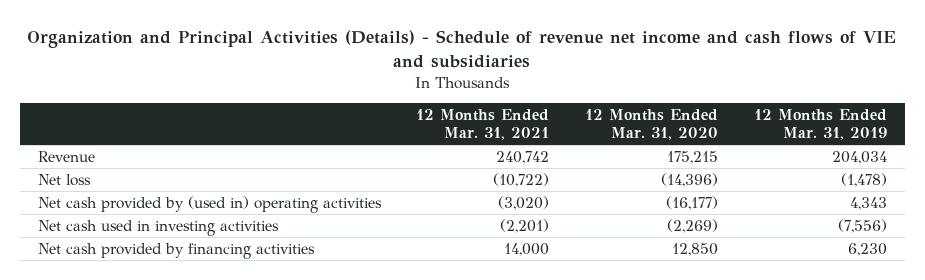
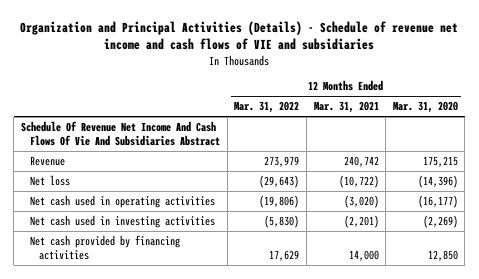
[753,108,887,141] 12 Months Ended Mar. 31, 2019 -> none
none -> [234,101,300,114] Mar. 31, 2022
none -> [20,120,221,147] Schedule Of Revenue Net Income And Cash Flows Of Vie And Subsidiaries Abstract
[37,195,382,213] Net cash provided by (used in) operating activities -> [30,194,216,208] Net cash used in operating activities

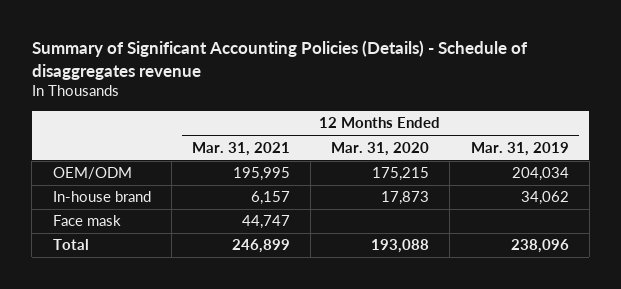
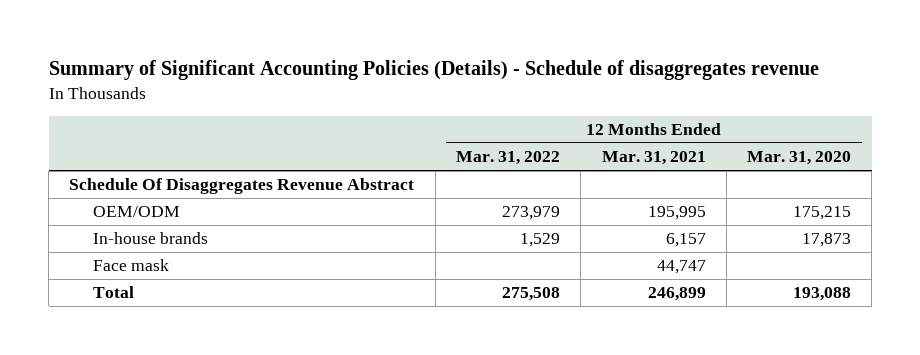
[470,141,569,156] Mar. 31, 2019 -> none
none -> [455,151,560,166] Mar. 31, 2022
none -> [69,178,415,195] Schedule Of Disaggregates Revenue Abstract
[52,191,151,203] In-house brand -> [93,232,209,245] In-house brands

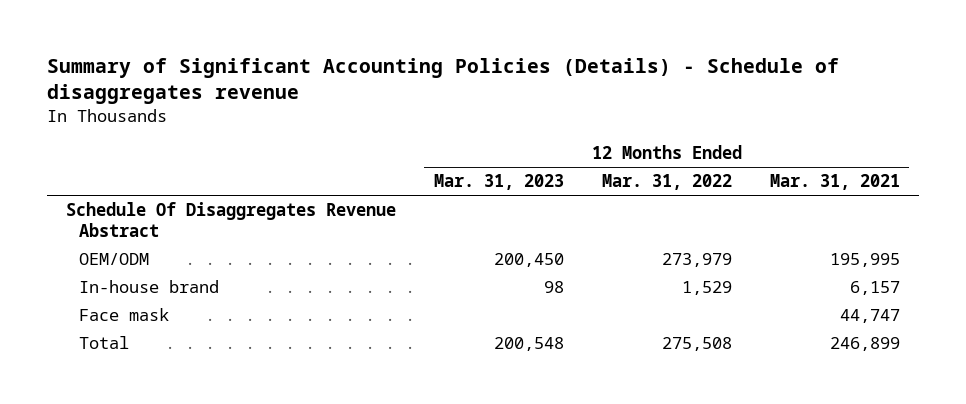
[747,151,852,166] Mar. 31, 2020 -> none
none -> [433,174,564,191] Mar. 31, 2023
[93,232,209,245] In-house brands -> [79,280,220,294] In-house brand

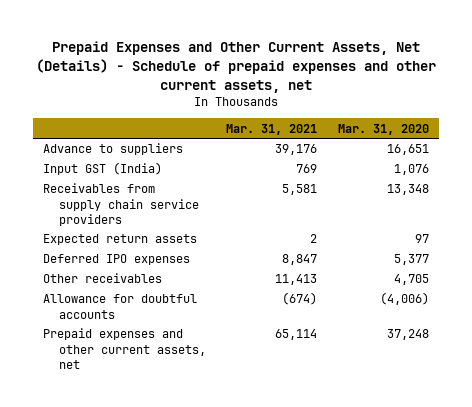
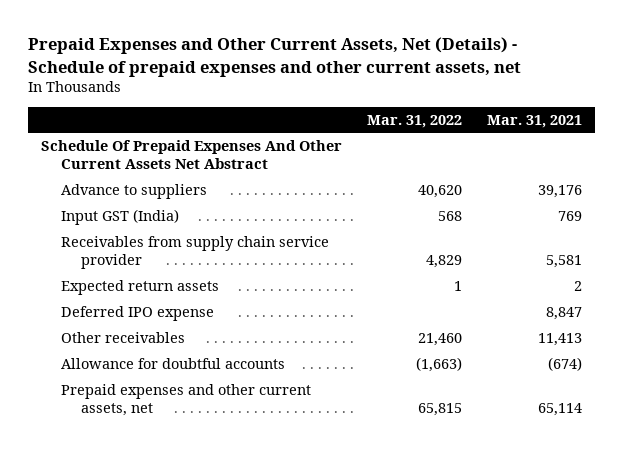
[337,123,429,135] Mar. 31, 2020 -> none
none -> [366,114,462,128] Mar. 31, 2022
none -> [40,140,342,169] Schedule Of Prepaid Expenses And Other Current Assets Net Abstract
[43,183,200,226] Receivables from supply chain service providers -> [60,236,329,269] Receivables from supply chain service provider
[43,254,191,266] Deferred IPO expenses -> [60,306,214,322] Deferred IPO expense

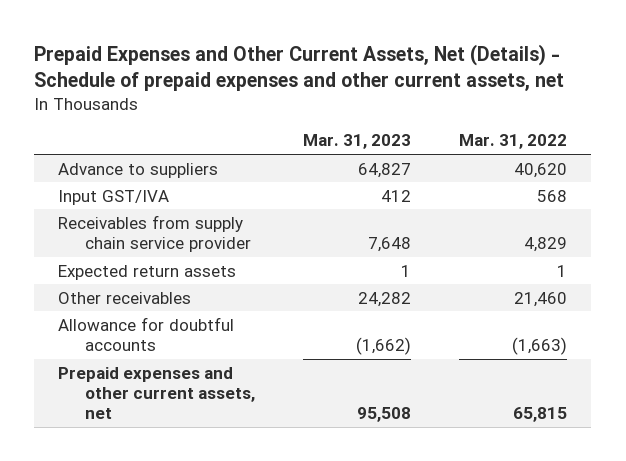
[487,114,583,128] Mar. 31, 2021 -> none
none -> [303,134,412,150] Mar. 31, 2023
[40,140,342,169] Schedule Of Prepaid Expenses And Other Current Assets Net Abstract -> none
[60,209,179,226] Input GST (India) -> [58,189,170,205] Input GST/IVA
[60,306,214,322] Deferred IPO expense -> none

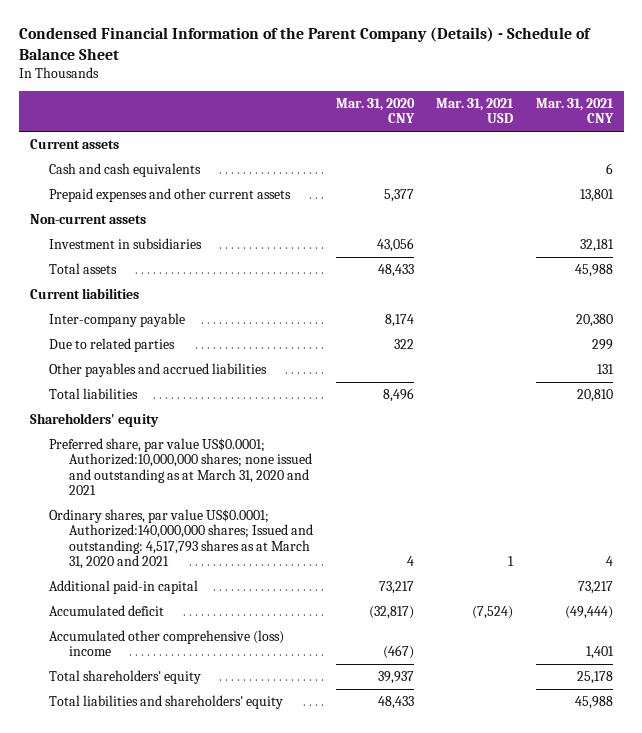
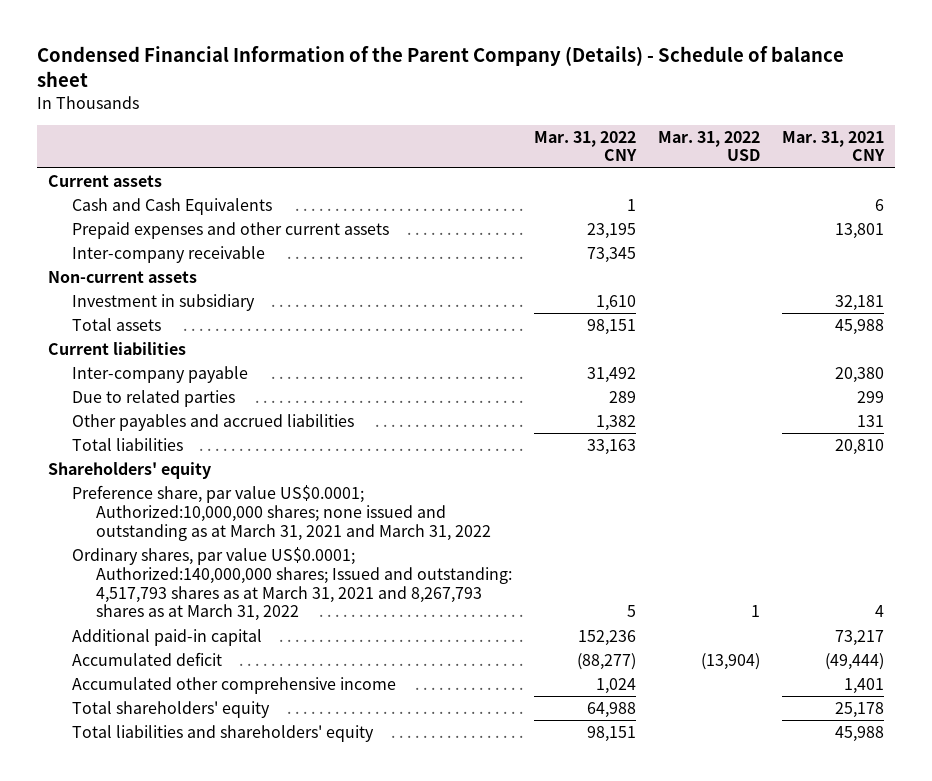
[18,27,591,60] Condensed Financial Information of the Parent Company (Details) - Schedule of Balance Sheet -> [37,45,845,87] Condensed Financial Information of the Parent Company (Details) - Schedule of balance sheet
[335,97,415,124] Mar. 31, 2020 CNY -> none
[436,97,515,124] Mar. 31, 2021 USD -> none
none -> [534,130,638,162] Mar. 31, 2022 CNY
none -> [658,130,761,162] Mar. 31, 2022 USD
[49,162,202,177] Cash and cash equivalents -> [71,197,272,215] Cash and Cash Equivalents
none -> [71,245,265,263] Inter-company receivable
[49,237,203,249] Investment in subsidiaries -> [71,293,255,311] Investment in subsidiary
[49,437,313,496] Preferred share, par value US$0.0001; Authorized:10,000,000 shares; none issued and outstanding as at March 31, 2020 and 2021 -> [71,484,491,541] Preference share, par value US$0.0001; Authorized:10,000,000 shares; none issued and outstanding as at March 31, 2021 and March 31, 2022
[49,508,314,570] Ordinary shares, par value US$0.0001; Authorized:140,000,000 shares; Issued and outstanding: 4,517,793 shares as at March 31, 2020 and 2021 -> [71,546,512,622] Ordinary shares, par value US$0.0001; Authorized:140,000,000 shares; Issued and outstanding: 4,517,793 shares as at March 31, 2021 and 8,267,793 shares as at March 31, 2022
[49,629,285,657] Accumulated other comprehensive (loss) income -> [71,676,396,694] Accumulated other comprehensive income

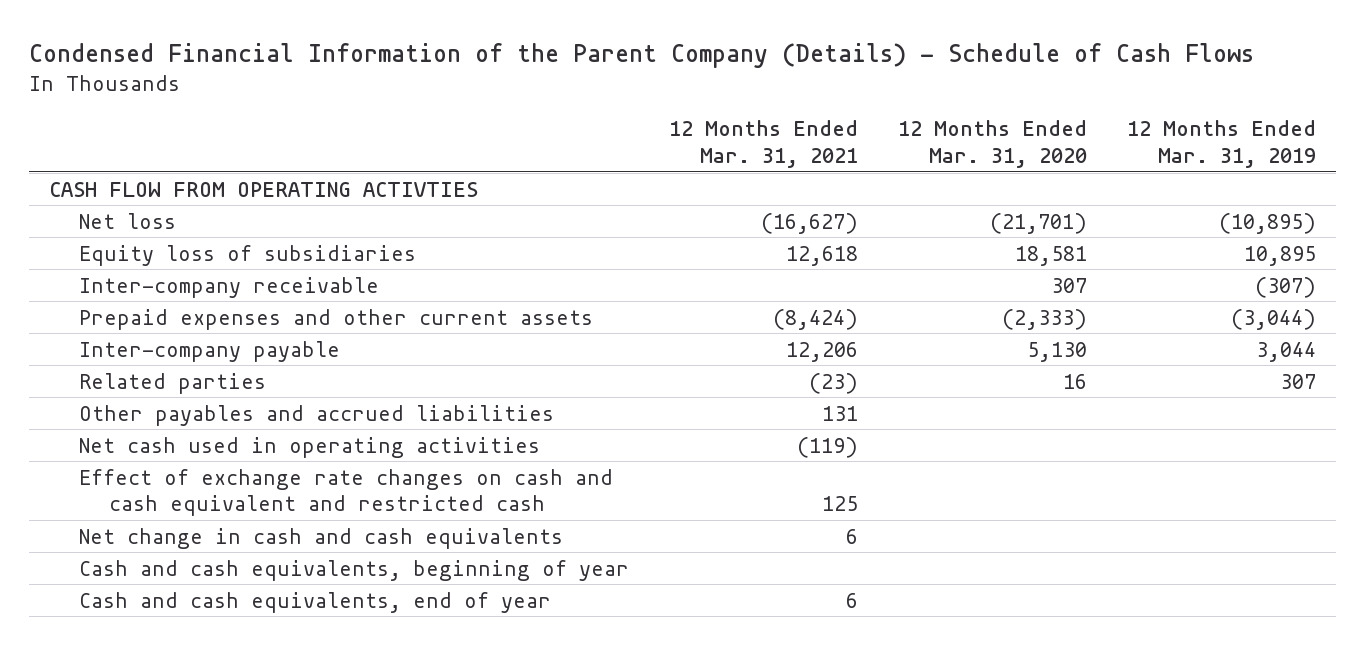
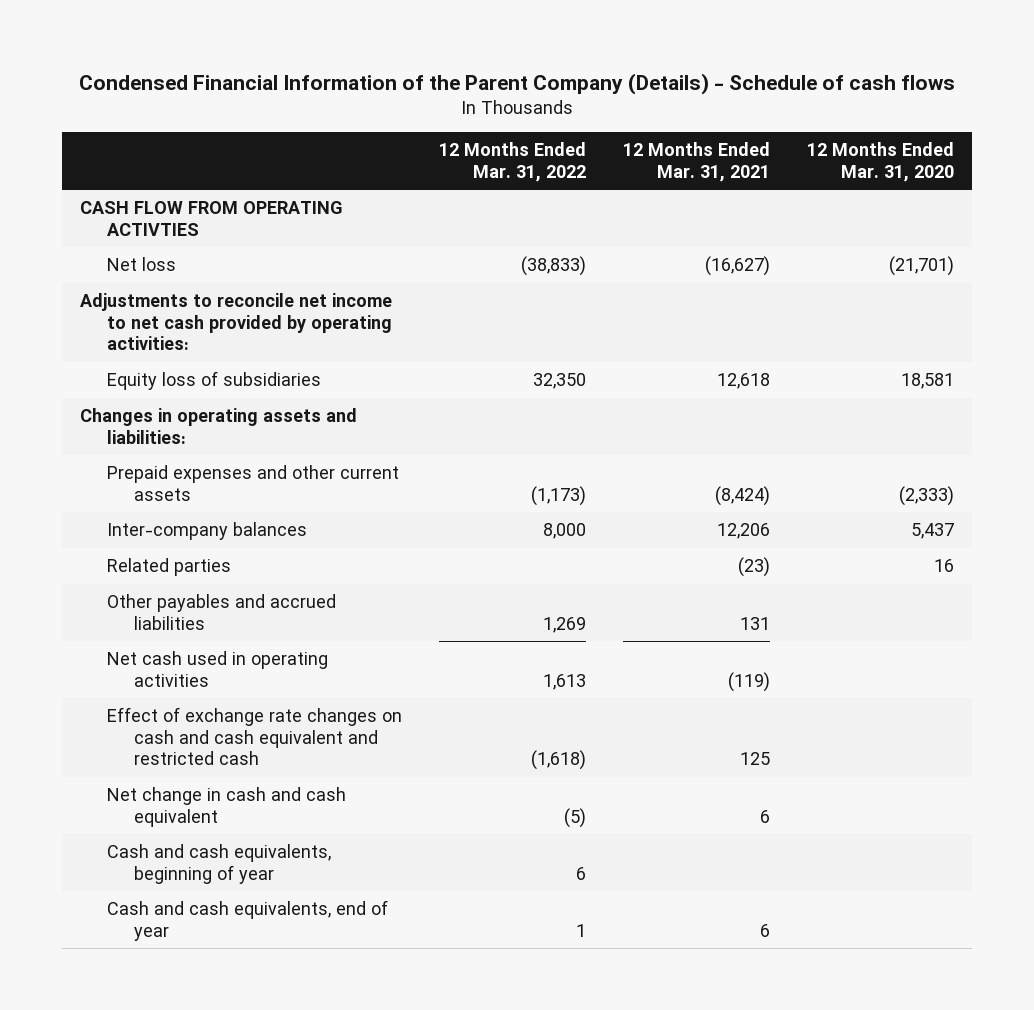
[29,43,1255,69] Condensed Financial Information of the Parent Company (Details) - Schedule of Cash Flows -> [78,72,955,95] Condensed Financial Information of the Parent Company (Details) - Schedule of cash flows
[1126,119,1316,168] 12 Months Ended Mar. 31, 2019 -> none
none -> [439,142,587,182] 12 Months Ended Mar. 31, 2022
none -> [80,293,393,351] Adjustments to reconcile net income to net cash provided by operating activities:
[79,276,380,298] Inter-company receivable -> none
none -> [80,408,358,444] Changes in operating assets and liabilities:
[79,340,341,362] Inter-company payable -> [107,522,308,541] Inter-company balances
[1027,341,1088,362] 5,130 -> [910,523,954,540] 5,437
[79,527,564,549] Net change in cash and cash equivalents -> [107,787,347,827] Net change in cash and cash equivalent

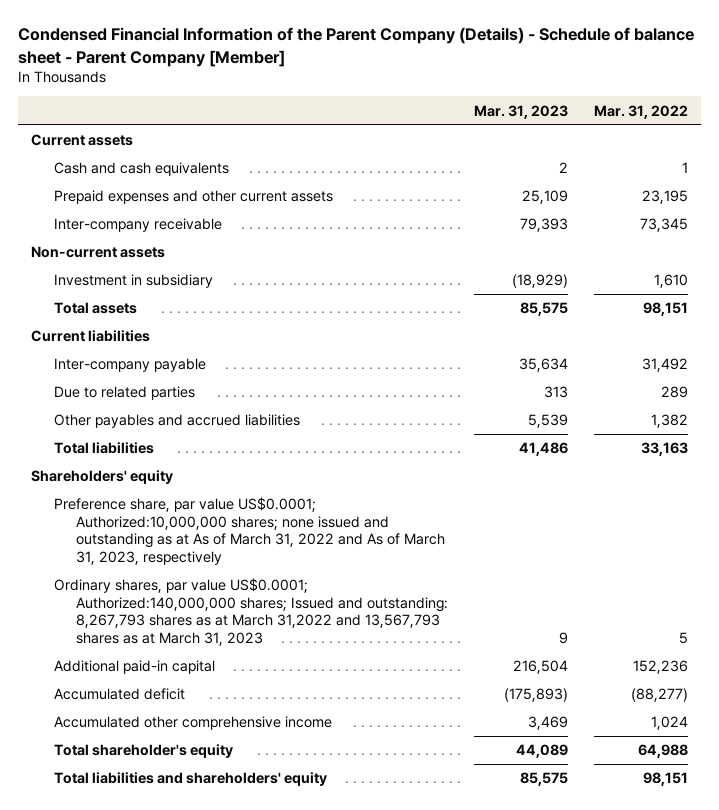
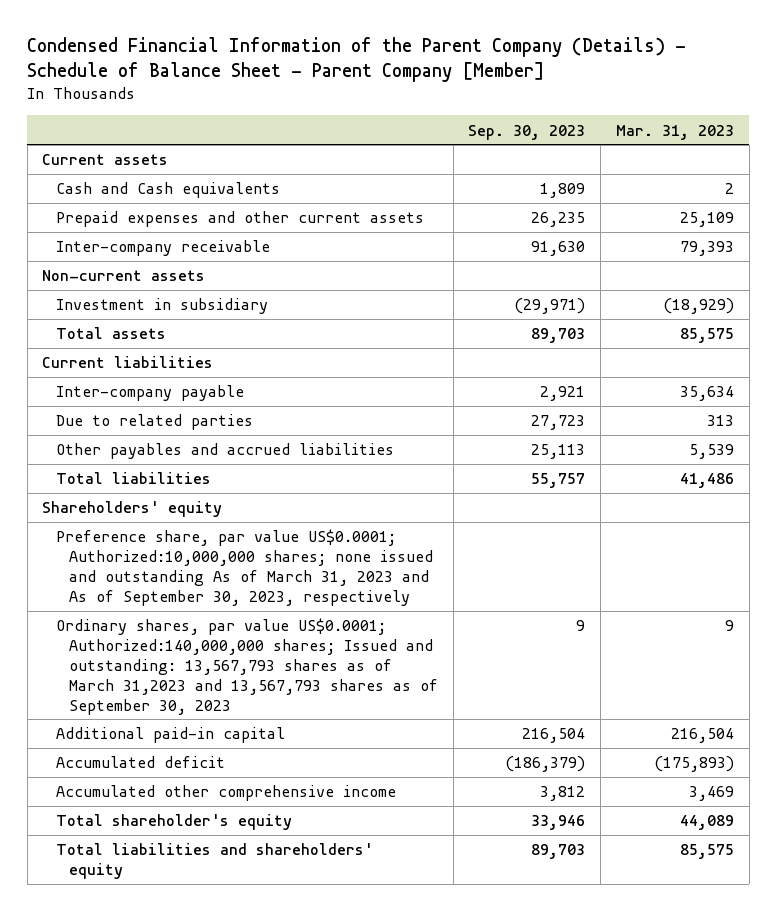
[18,27,695,67] Condensed Financial Information of the Parent Company (Details) - Schedule of balance sheet - Parent Company [Member] -> [27,37,687,83] Condensed Financial Information of the Parent Company (Details) - Schedule of Balance Sheet - Parent Company [Member]
[593,104,688,119] Mar. 31, 2022 -> none
none -> [468,124,586,140] Sep. 30, 2023
[53,162,229,177] Cash and cash equivalents -> [55,182,280,199] Cash and Cash equivalents
[53,497,446,565] Preference share, par value US$0.0001; Authorized:10,000,000 shares; none issued and outstanding as at As of March 31, 2022 and As of March 31, 2023, respectively -> [55,529,433,606] Preference share, par value US$0.0001; Authorized:10,000,000 shares; none issued and outstanding As of March 31, 2023 and As of September 30, 2023, respectively
[53,578,449,646] Ordinary shares, par value US$0.0001; Authorized:140,000,000 shares; Issued and outstanding: 8,267,793 shares as at March 31,2022 and 13,567,793 shares as at March 31, 2023 -> [55,618,438,715] Ordinary shares, par value US$0.0001; Authorized:140,000,000 shares; Issued and outstanding: 13,567,793 shares as of March 31,2023 and 13,567,793 shares as of September 30, 2023

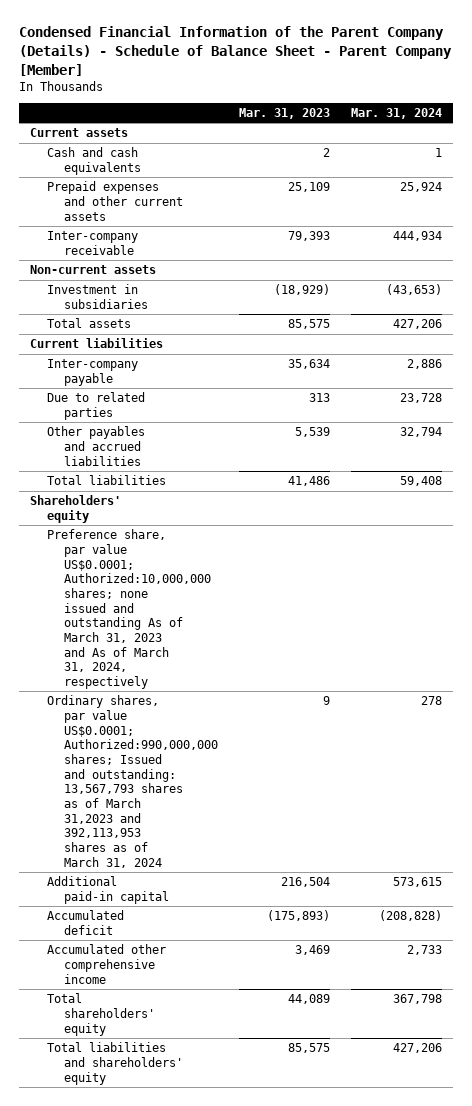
[468,124,586,140] Sep. 30, 2023 -> none
none -> [351,107,443,119] Mar. 31, 2024
[55,182,280,199] Cash and Cash equivalents -> [46,147,141,175] Cash and cash equivalents
[55,298,268,315] Investment in subsidiary -> [46,284,148,309] Investment in subsidiaries
[55,529,433,606] Preference share, par value US$0.0001; Authorized:10,000,000 shares; none issued and outstanding As of March 31, 2023 and As of September 30, 2023, respectively -> [46,529,211,689] Preference share, par value US$0.0001; Authorized:10,000,000 shares; none issued and outstanding As of March 31, 2023 and As of March 31, 2024, respectively
[55,618,438,715] Ordinary shares, par value US$0.0001; Authorized:140,000,000 shares; Issued and outstanding: 13,567,793 shares as of March 31,2023 and 13,567,793 shares as of September 30, 2023 -> [46,695,218,868] Ordinary shares, par value US$0.0001; Authorized:990,000,000 shares; Issued and outstanding: 13,567,793 shares as of March 31,2023 and 392,113,953 shares as of March 31, 2024
[55,814,292,831] Total shareholder's equity -> [46,993,155,1036] Total shareholders' equity

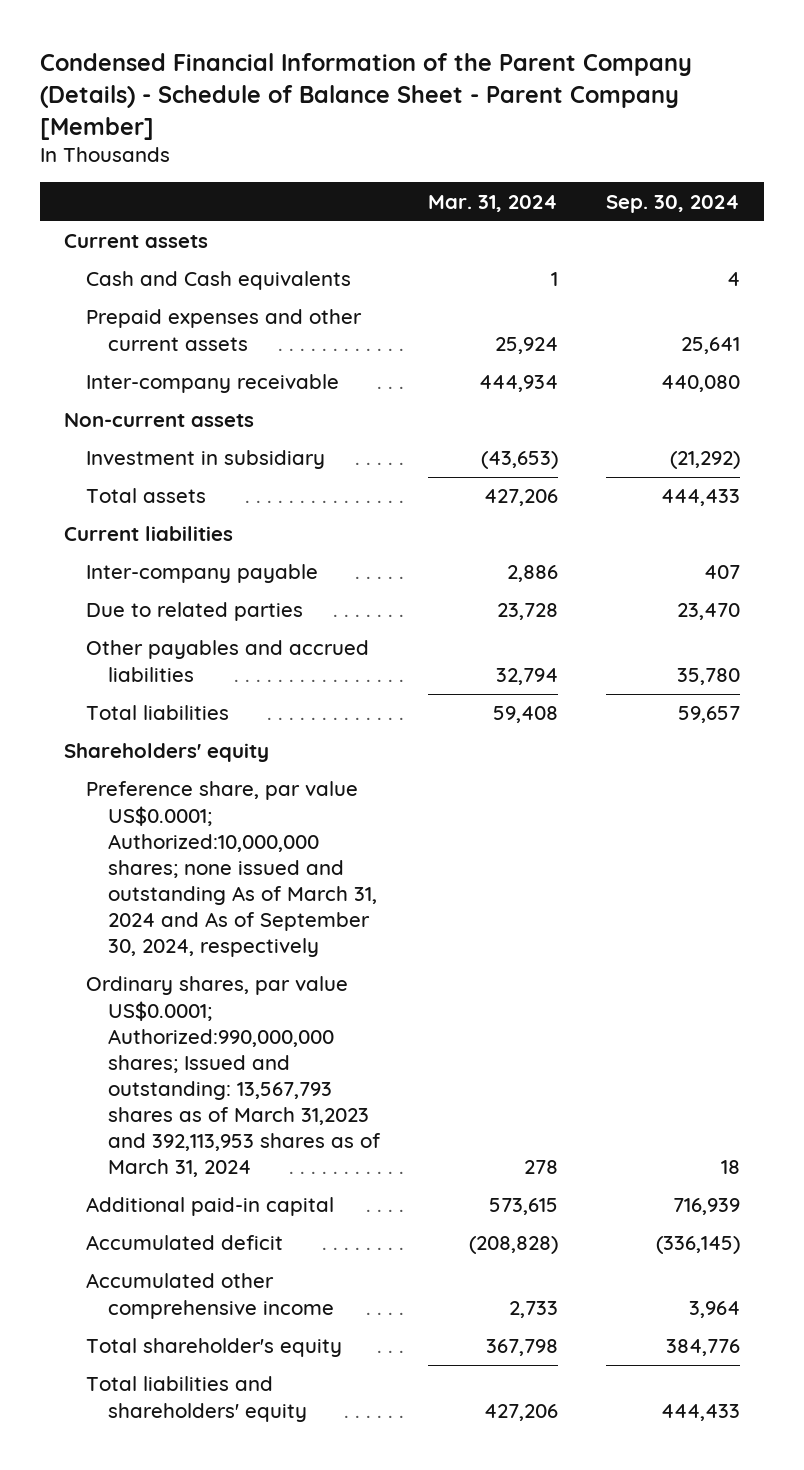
[239,107,331,119] Mar. 31, 2023 -> none
none -> [605,194,740,213] Sep. 30, 2024
[46,147,141,175] Cash and cash equivalents -> [85,271,351,291] Cash and Cash equivalents
[46,284,148,309] Investment in subsidiaries -> [85,450,325,470] Investment in subsidiary
[46,529,211,689] Preference share, par value US$0.0001; Authorized:10,000,000 shares; none issued and outstanding As of March 31, 2023 and As of March 31, 2024, respectively -> [85,781,377,958] Preference share, par value US$0.0001; Authorized:10,000,000 shares; none issued and outstanding As of March 31, 2024 and As of September 30, 2024, respectively
[46,993,155,1036] Total shareholders' equity -> [85,1338,342,1358] Total shareholder's equity

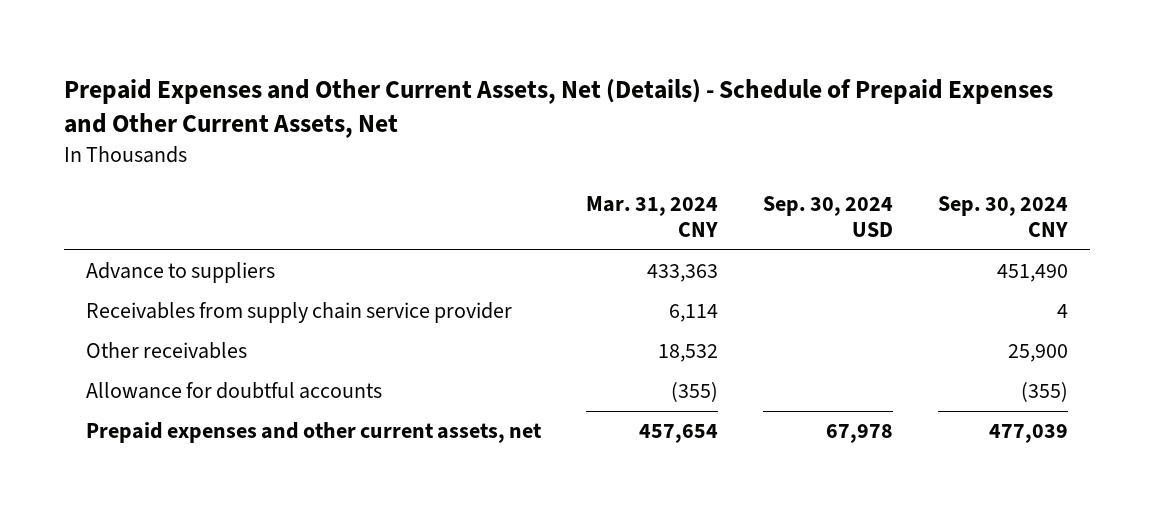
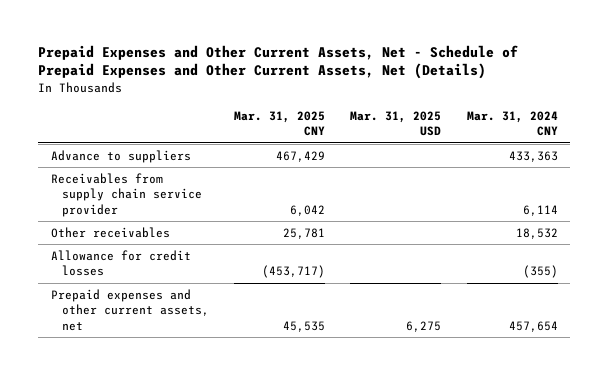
[63,78,1053,138] Prepaid Expenses and Other Current Assets, Net (Details) - Schedule of Prepaid Expenses and Other Current Assets, Net -> [37,44,518,80] Prepaid Expenses and Other Current Assets, Net - Schedule of Prepaid Expenses and Other Current Assets, Net (Details)
[762,195,893,237] Sep. 30, 2024 USD -> none
[937,195,1068,237] Sep. 30, 2024 CNY -> none
none -> [233,110,325,137] Mar. 31, 2025 CNY
none -> [350,110,442,137] Mar. 31, 2025 USD
[86,382,383,400] Allowance for doubtful accounts -> [50,249,191,277] Allowance for credit losses

